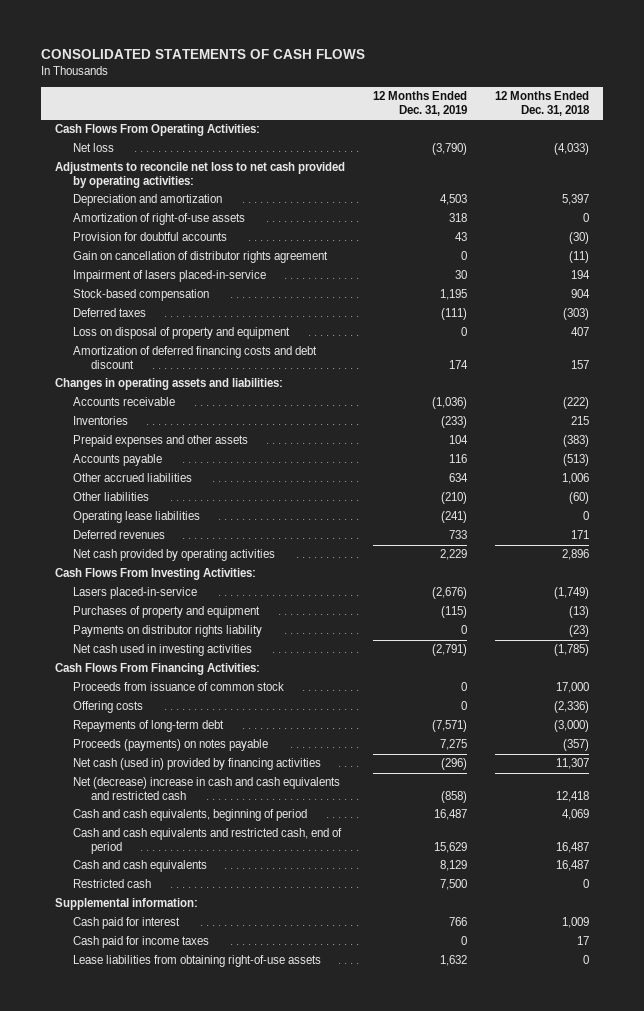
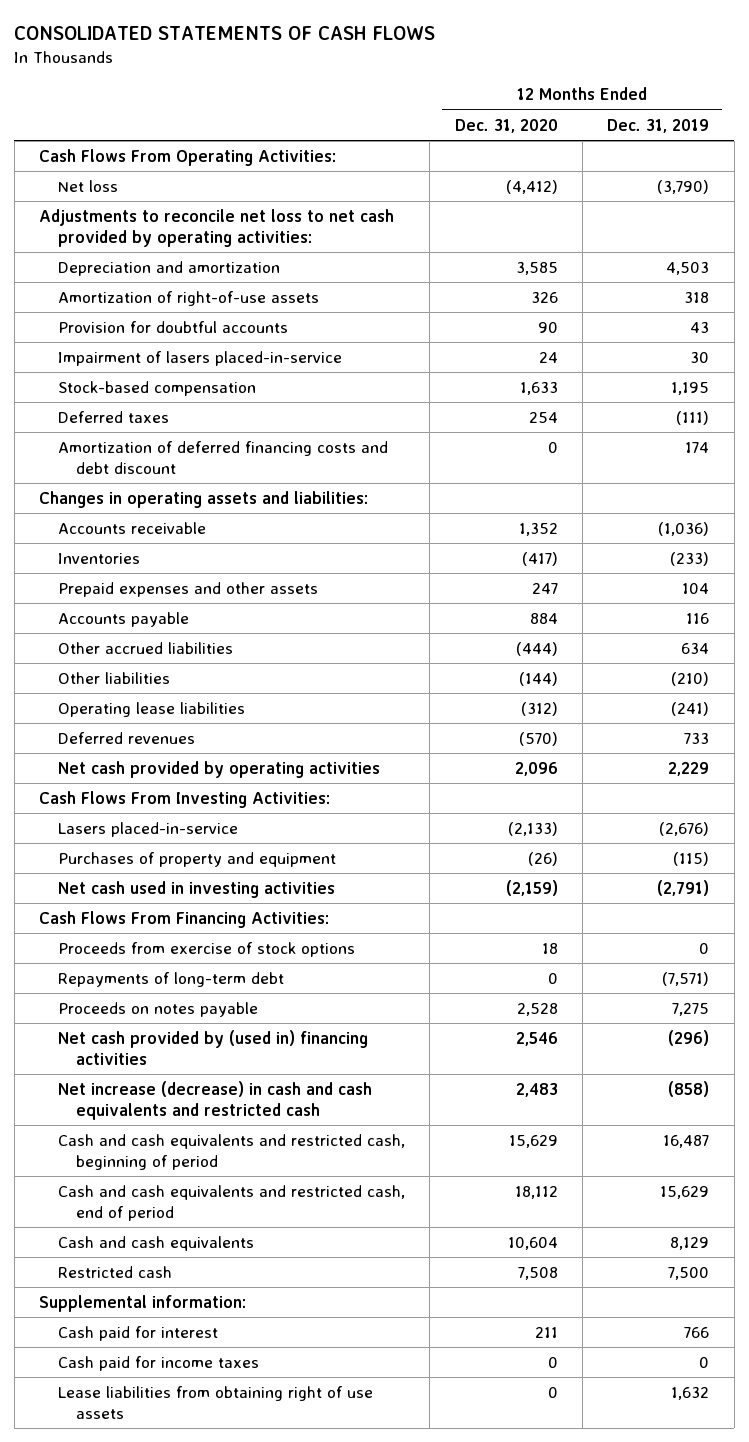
[494,91,590,116] 12 Months Ended Dec. 31, 2018 -> none
none -> [454,118,558,133] Dec. 31, 2020
[72,251,328,264] Gain on cancellation of distributor rights agreement -> none
[72,327,290,340] Loss on disposal of property and equipment -> none
[72,625,262,638] Payments on distributor rights liability -> none
[72,701,143,714] Offering costs -> none
[72,682,284,692] Proceeds from issuance of common stock -> [57,941,355,957] Proceeds from exercise of stock options
[72,739,268,752] Proceeds (payments) on notes payable -> [57,1001,258,1017] Proceeds on notes payable
[72,758,321,771] Net cash (used in) provided by financing activities -> [57,1029,368,1065] Net cash provided by (used in) financing activities
[72,777,340,801] Net (decrease) increase in cash and cash equivalents and restricted cash -> [57,1080,372,1120] Net increase (decrease) in cash and cash equivalents and restricted cash
[72,809,307,822] Cash and cash equivalents, beginning of period -> [57,1133,405,1170] Cash and cash equivalents and restricted cash, beginning of period
[72,955,321,968] Lease liabilities from obtaining right-of-use assets -> [57,1385,373,1419] Lease liabilities from obtaining right of use assets

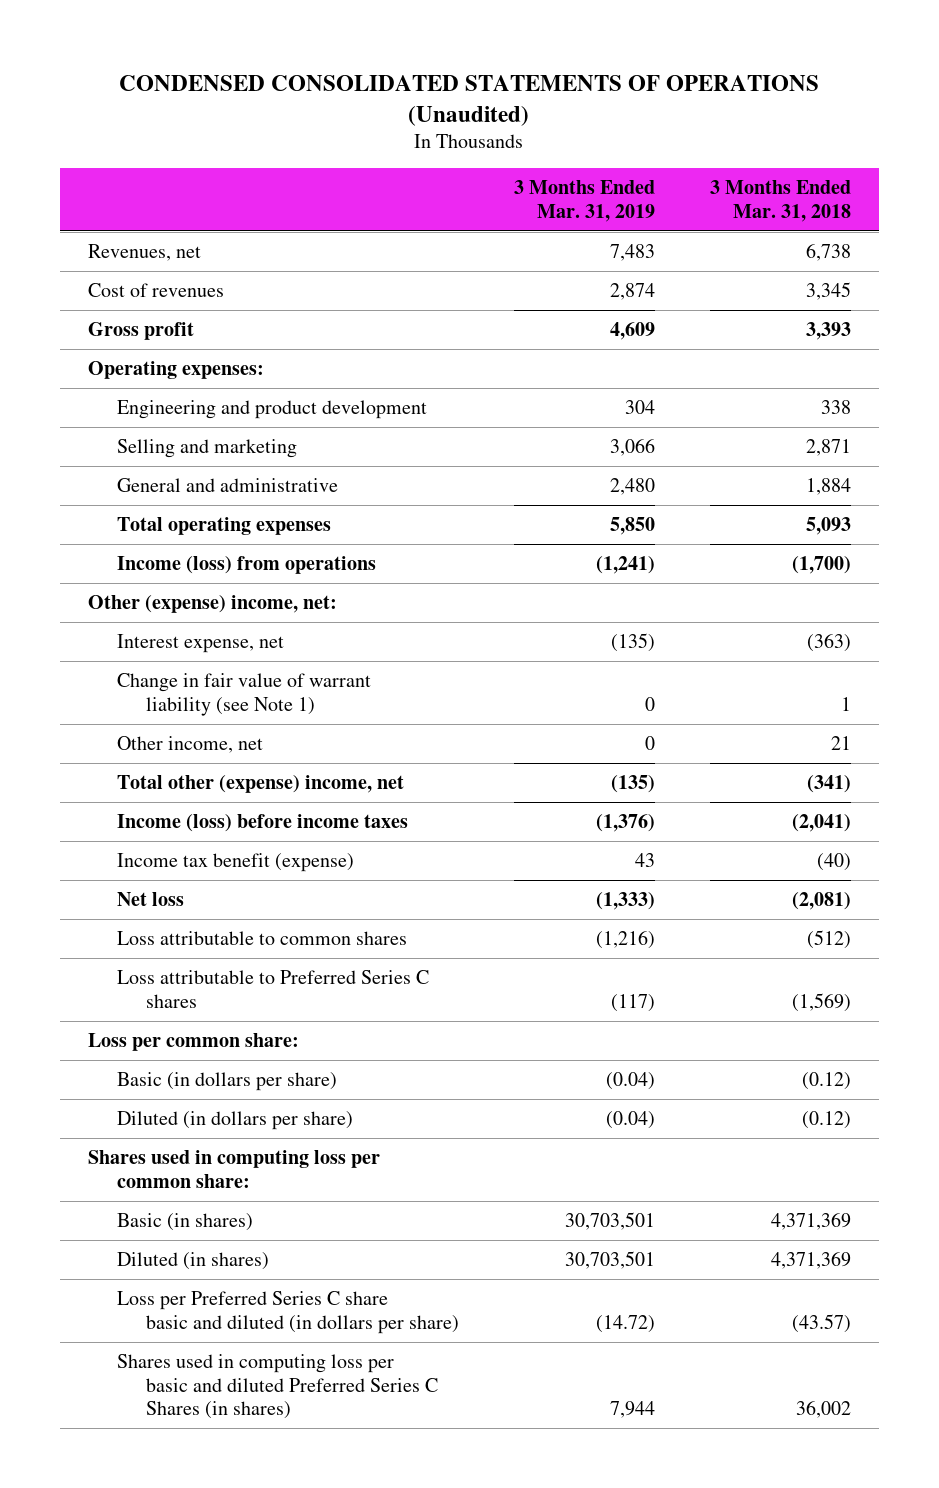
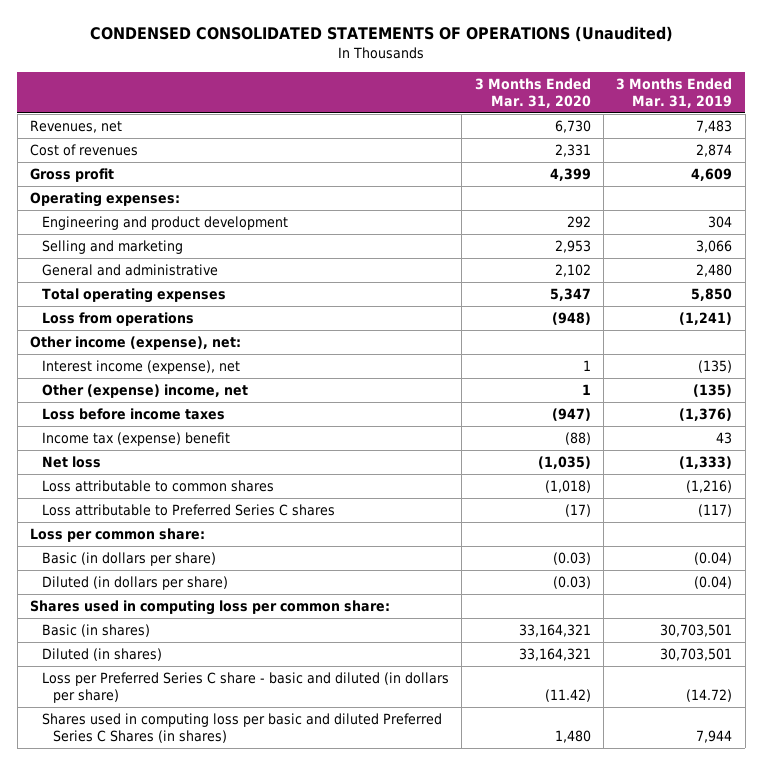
[710,180,852,222] 3 Months Ended Mar. 31, 2018 -> none
none -> [474,78,591,109] 3 Months Ended Mar. 31, 2020
[117,672,372,716] Change in fair value of warrant liability (see Note 1) -> none
[117,735,264,753] Other income, net -> none
[117,555,377,574] Income (loss) from operations -> [41,311,194,326] Loss from operations
[87,594,337,613] Other (expense) income, net: -> [30,335,242,350] Other income (expense), net:
[117,633,285,653] Interest expense, net -> [41,359,240,374] Interest income (expense), net
[117,774,405,793] Total other (expense) income, net -> [41,383,248,398] Other (expense) income, net
[117,813,409,832] Income (loss) before income taxes -> [41,407,225,420] Loss before income taxes
[117,852,355,872] Income tax benefit (expense) -> [41,431,230,446] Income tax (expense) benefit
[117,1290,460,1334] Loss per Preferred Series C share basic and diluted (in dollars per share) -> [41,671,449,704] Loss per Preferred Series C share - basic and diluted (in dollars per share)

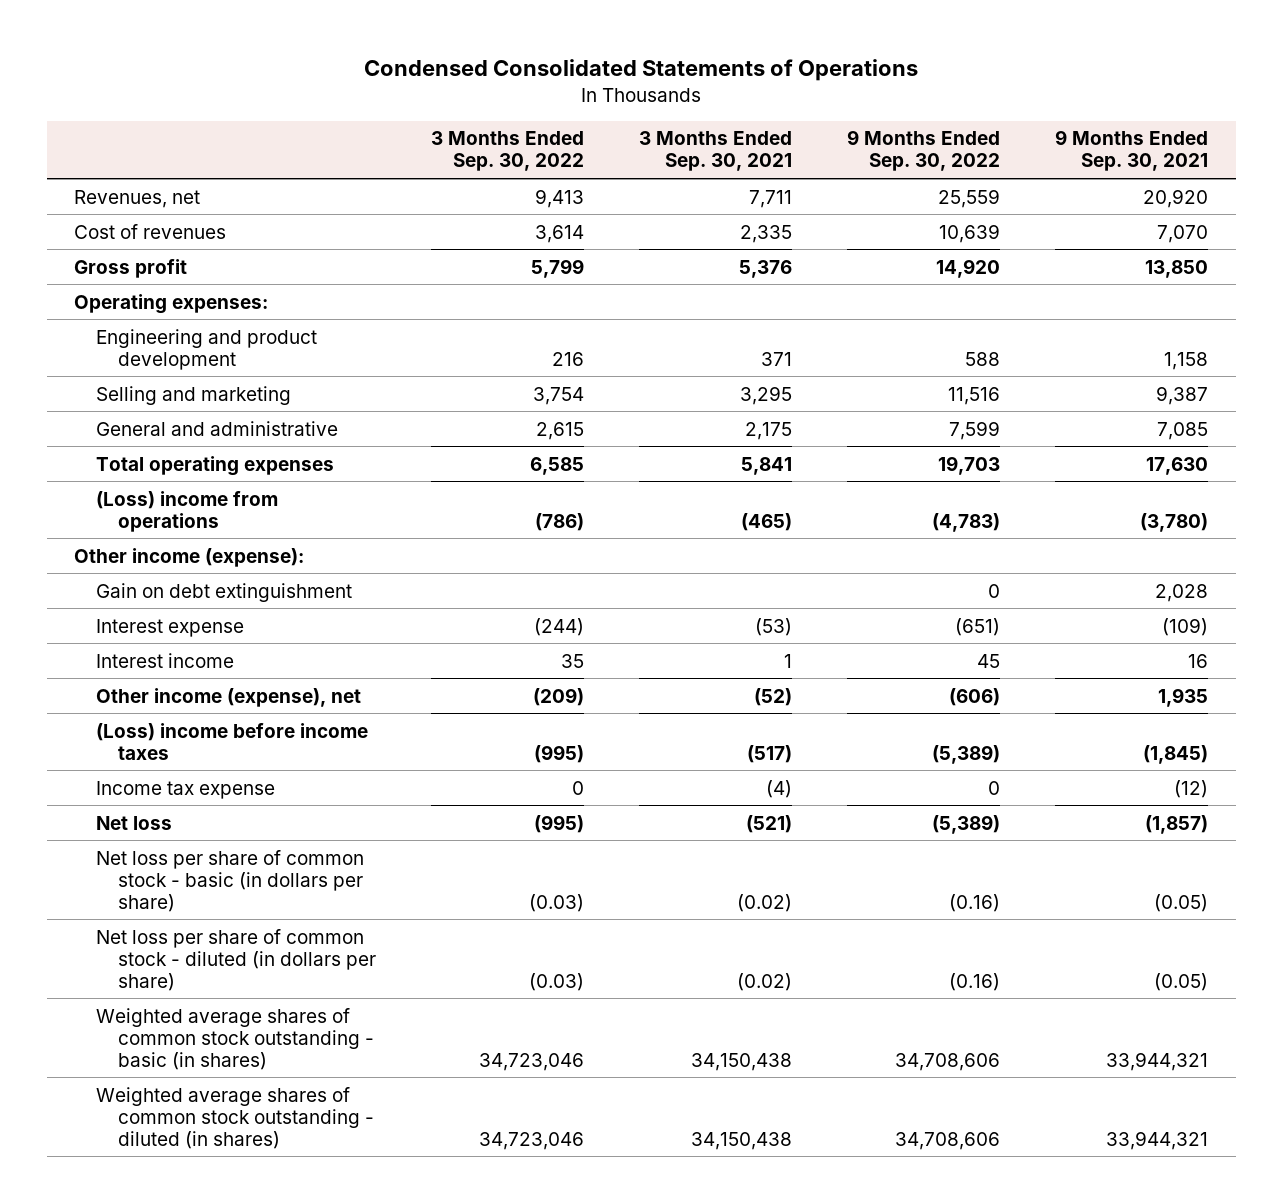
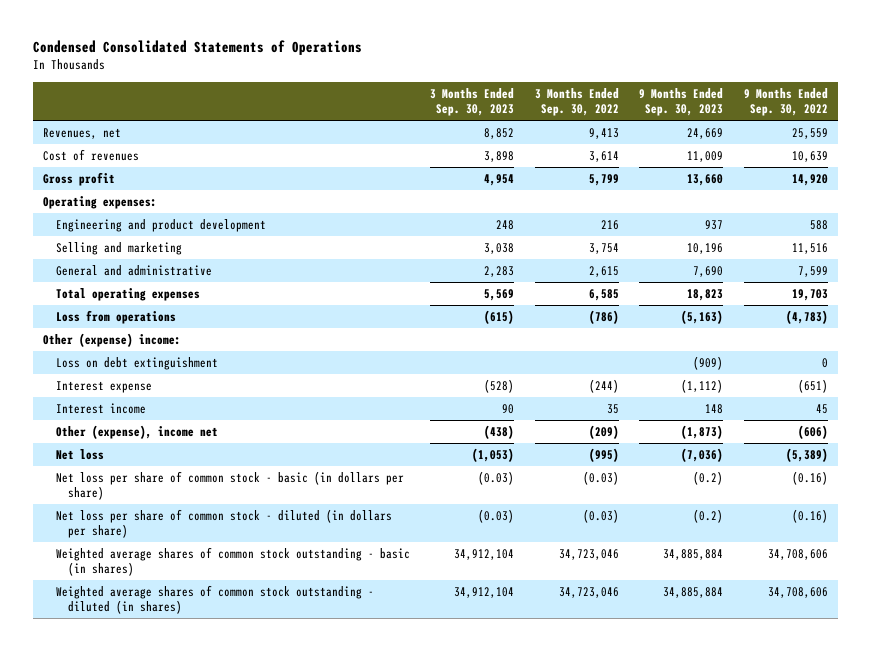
[638,131,792,172] 3 Months Ended Sep. 30, 2021 -> none
[1055,130,1209,172] 9 Months Ended Sep. 30, 2021 -> none
none -> [430,87,515,117] 3 Months Ended Sep. 30, 2023
none -> [639,87,724,117] 9 Months Ended Sep. 30, 2023
[95,490,278,532] (Loss) income from operations -> [55,309,176,324] Loss from operations
[74,547,305,567] Other income (expense): -> [43,332,182,347] Other (expense) income:
[95,582,352,602] Gain on debt extinguishment -> [55,356,218,370] Loss on debt extinguishment
[95,722,368,760] (Loss) income before income taxes -> none
[95,780,275,799] Income tax expense -> none
[95,687,361,707] Other income (expense), net -> [55,424,218,439] Other (expense), income net

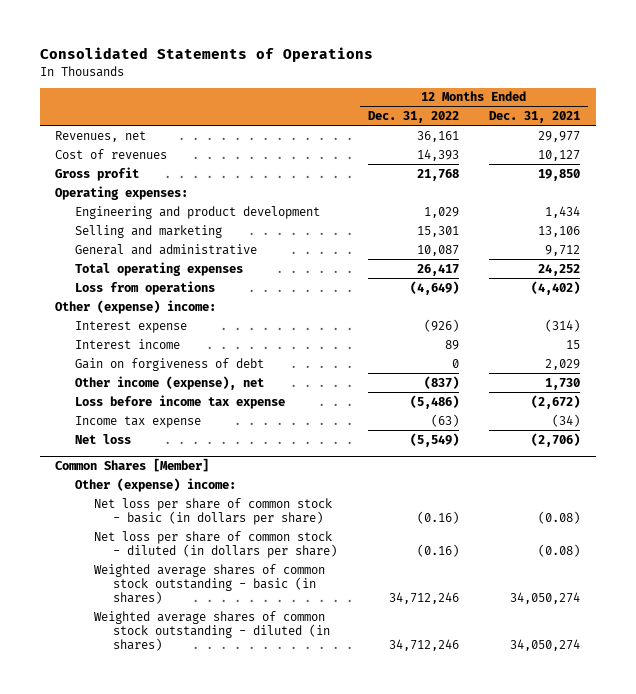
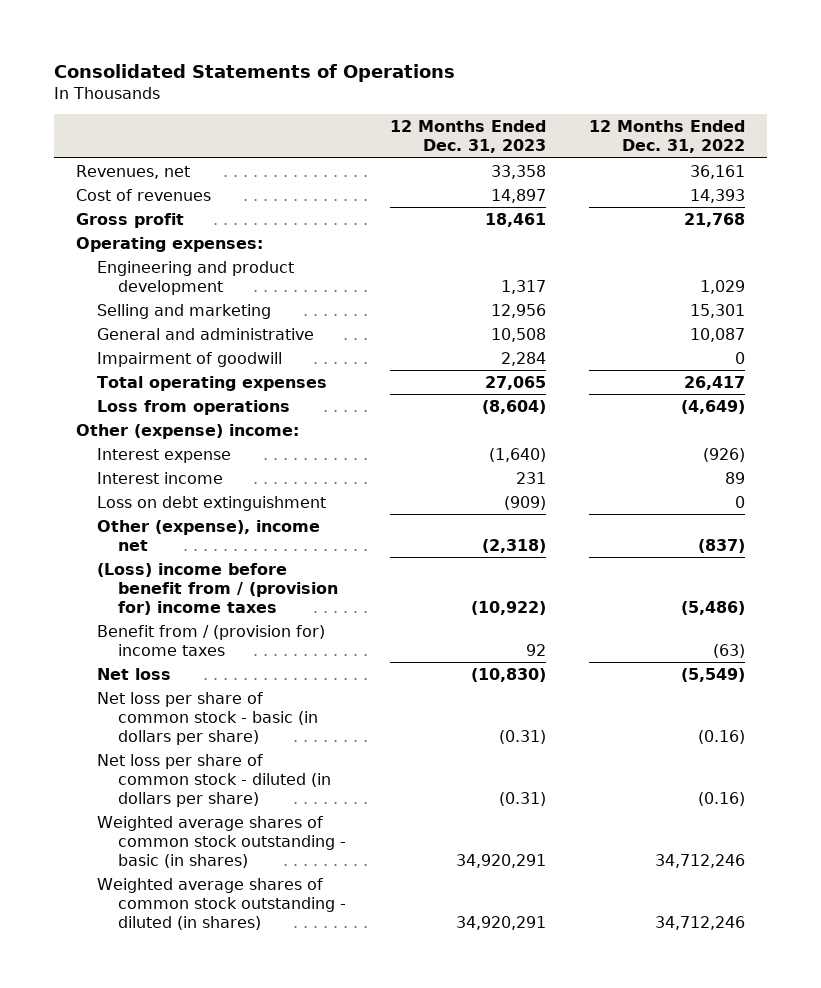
[489,111,581,124] Dec. 31, 2021 -> none
none -> [389,120,546,154] 12 Months Ended Dec. 31, 2023
none -> [96,351,282,367] Impairment of goodwill
[74,357,264,371] Gain on forgiveness of debt -> none
none -> [96,495,326,511] Loss on debt extinguishment
[74,375,264,390] Other income (expense), net -> [96,519,320,551] Other (expense), income net
[74,394,285,409] Loss before income tax expense -> [96,562,338,615] (Loss) income before benefit from / (provision for) income taxes
[74,415,201,428] Income tax expense -> [96,624,325,656] Benefit from / (provision for) income taxes
[55,457,210,472] Common Shares [Member] -> none
[74,477,236,492] Other (expense) income: -> none

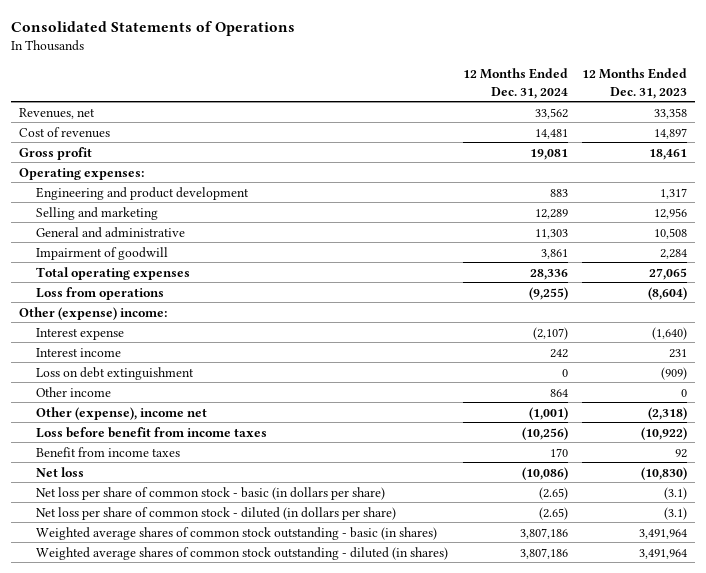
[589,120,746,154] 12 Months Ended Dec. 31, 2022 -> none
none -> [462,68,568,99] 12 Months Ended Dec. 31, 2024
none -> [36,386,112,397] Other income
[96,562,338,615] (Loss) income before benefit from / (provision for) income taxes -> [36,426,268,438] Loss before benefit from income taxes
[96,624,325,656] Benefit from / (provision for) income taxes -> [36,446,181,457] Benefit from income taxes
[498,729,546,744] (0.31) -> [664,486,688,500] (3.1)
[498,791,546,806] (0.31) -> [664,506,688,520] (3.1)
[455,853,546,868] 34,920,291 -> [639,528,688,539] 3,491,964
[455,915,546,930] 34,920,291 -> [639,548,688,559] 3,491,964

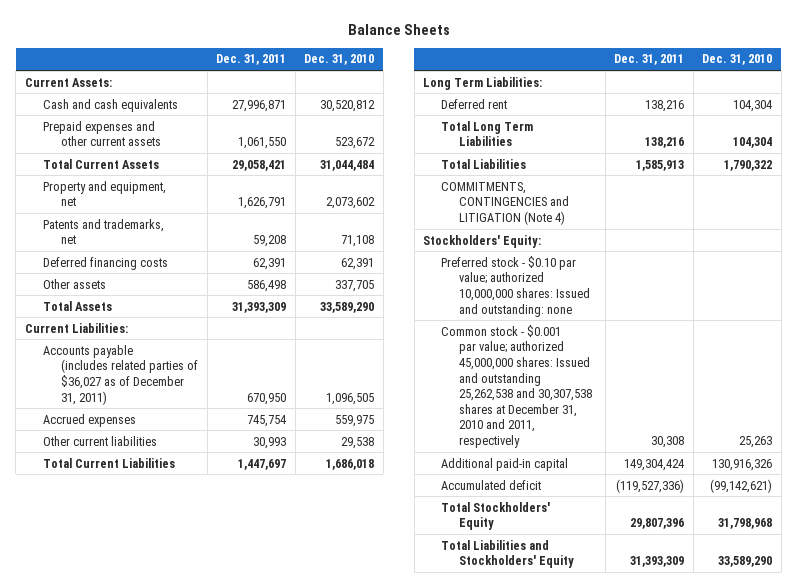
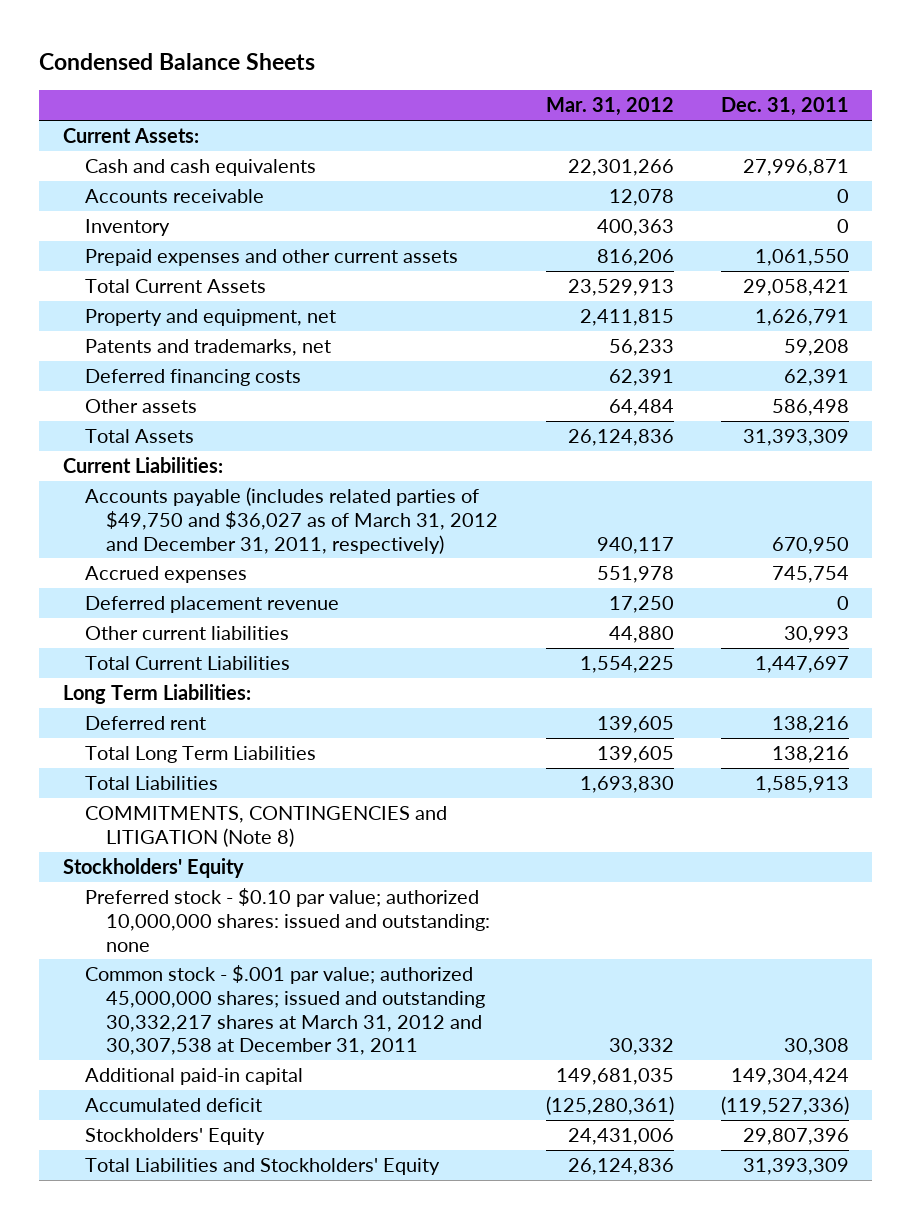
[347,24,450,36] Balance Sheets -> [39,53,316,71] Condensed Balance Sheets
[304,54,375,66] Dec. 31, 2010 -> none
none -> [545,97,674,117] Mar. 31, 2012
none -> [84,189,264,204] Accounts receivable
none -> [84,219,170,237] Inventory
[43,344,199,405] Accounts payable (includes related parties of $36,027 as of December 31, 2011) -> [84,487,499,554] Accounts payable (includes related parties of $49,750 and $36,027 as of March 31, 2012 and December 31, 2011, respectively)
none -> [84,596,339,614] Deferred placement revenue
[441,181,570,225] COMMITMENTS, CONTINGENCIES and LITIGATION (Note 4) -> [84,806,447,847] COMMITMENTS, CONTINGENCIES and LITIGATION (Note 8)
[423,234,542,248] Stockholders' Equity: -> [62,858,244,879] Stockholders' Equity
[441,255,591,317] Preferred stock - $0.10 par value; authorized 10,000,000 shares: Issued and outstanding: none -> [84,888,491,952] Preferred stock - $0.10 par value; authorized 10,000,000 shares: issued and outstanding: none
[441,324,593,449] Common stock - $0.001 par value; authorized 45,000,000 shares: Issued and outstanding 25,262,538 and 30,307,538 shares at December 31, 2010 and 2011, respectively -> [84,965,486,1056] Common stock - $.001 par value; authorized 45,000,000 shares; issued and outstanding 30,332,217 shares at March 31, 2012 and 30,307,538 at December 31, 2011
[441,501,551,531] Total Stockholders' Equity -> [84,1128,265,1146] Stockholders' Equity

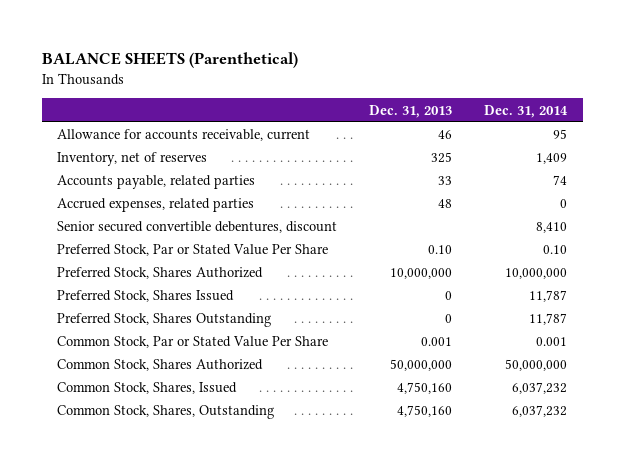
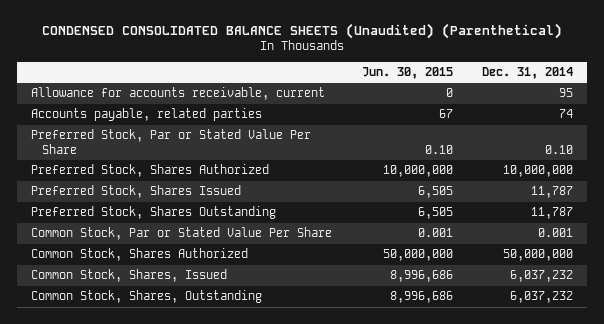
[41,52,298,69] BALANCE SHEETS (Parenthetical) -> [42,22,563,39] CONDENSED CONSOLIDATED BALANCE SHEETS (Unaudited) (Parenthetical)
[369,104,453,118] Dec. 31, 2013 -> none
none -> [361,67,453,80] Jun. 30, 2015
[57,152,208,167] Inventory, net of reserves -> none
[57,198,255,213] Accrued expenses, related parties -> none
[57,221,338,234] Senior secured convertible debentures, discount -> none

